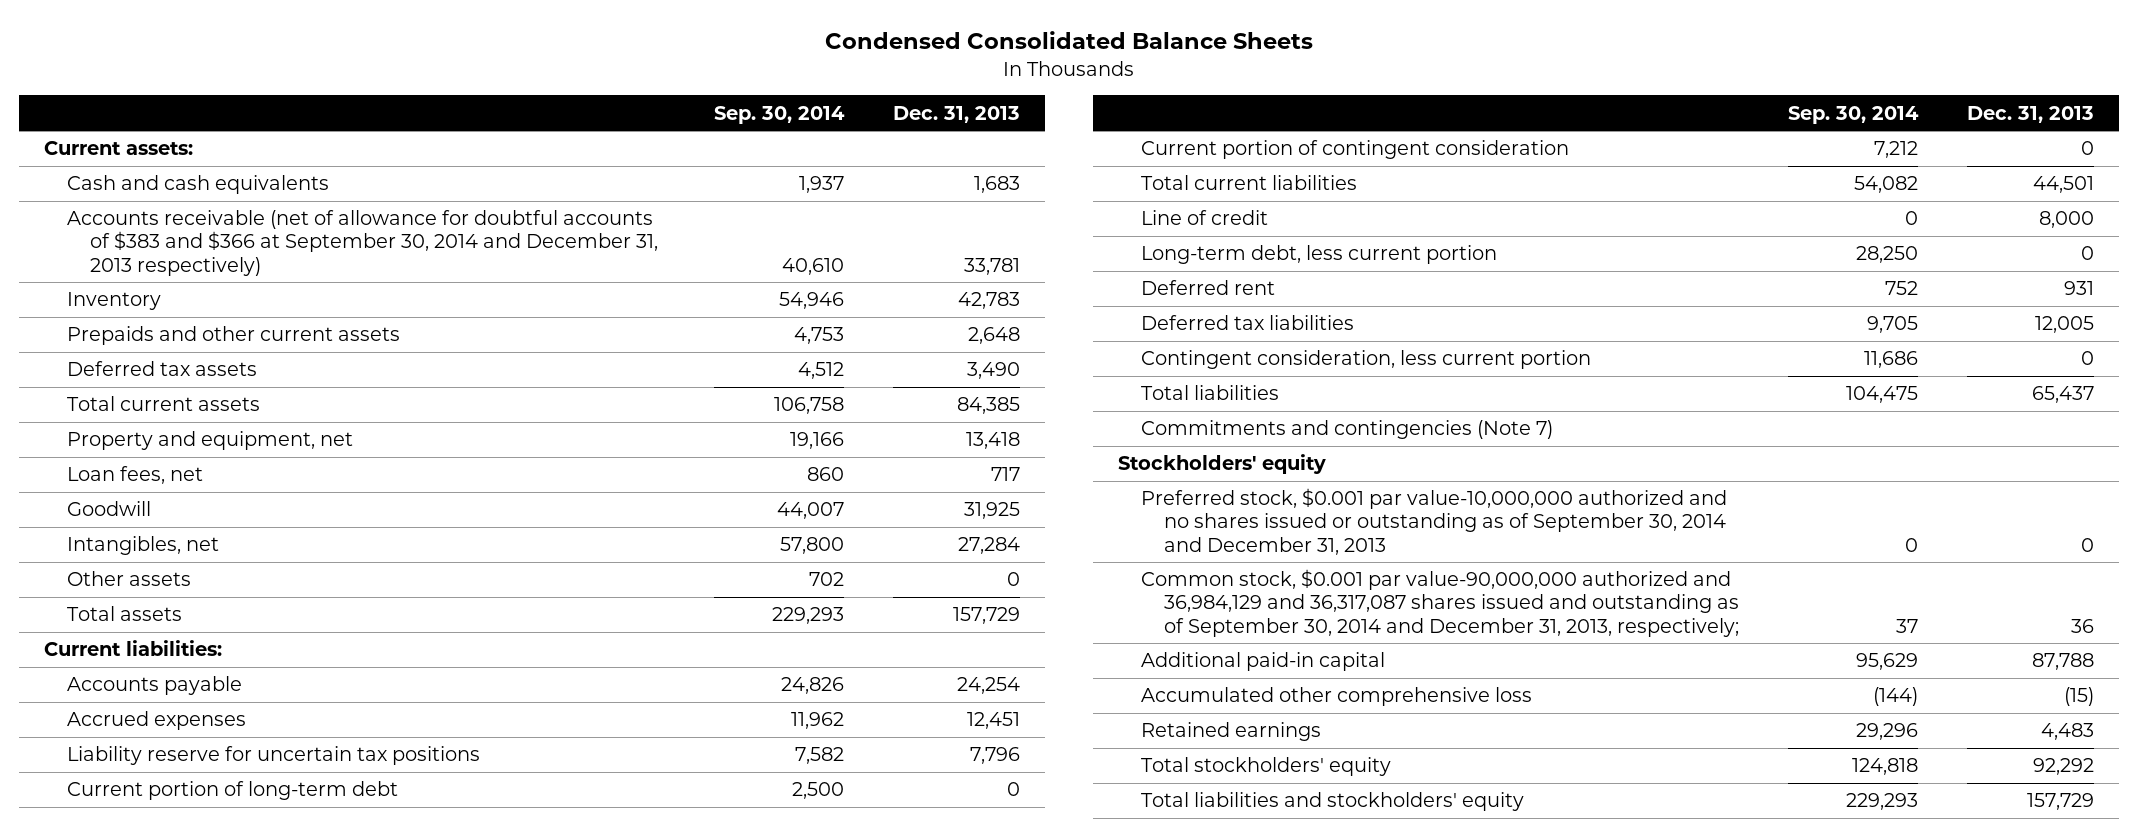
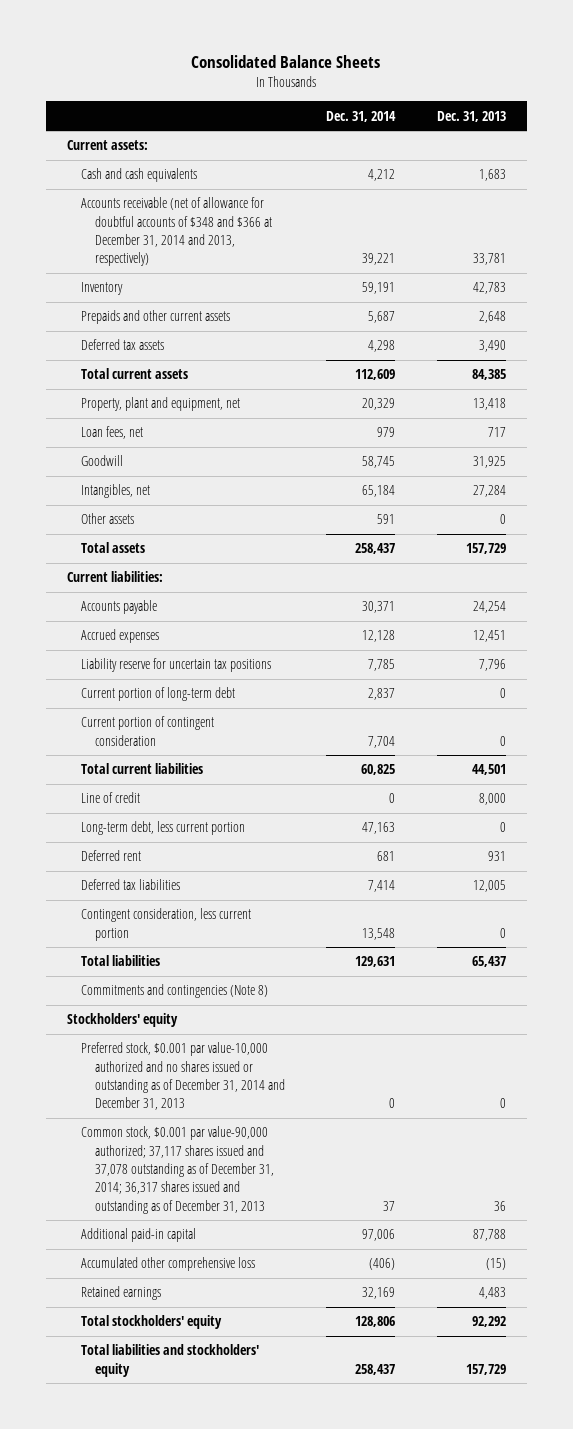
[824,31,1313,50] Condensed Consolidated Balance Sheets -> [191,54,381,68] Consolidated Balance Sheets
[713,105,845,124] Sep. 30, 2014 -> none
none -> [326,110,397,122] Dec. 31, 2014
[66,210,658,276] Accounts receivable (net of allowance for doubtful accounts of $383 and $366 at September 30, 2014 and December 31, 2013 respectively) -> [80,197,272,267] Accounts receivable (net of allowance for doubtful accounts of $348 and $366 at December 31, 2014 and 2013, respectively)
[66,431,353,451] Property and equipment, net -> [80,397,240,412] Property, plant and equipment, net
[1141,420,1554,440] Commitments and contingencies (Note 7) -> [80,984,268,999] Commitments and contingencies (Note 8)
[1141,488,1728,555] Preferred stock, $0.001 par value-10,000,000 authorized and no shares issued or outstanding as of September 30, 2014 and December 31, 2013 -> [80,1042,285,1111] Preferred stock, $0.001 par value-10,000 authorized and no shares issued or outstanding as of December 31, 2014 and December 31, 2013
[1141,569,1740,637] Common stock, $0.001 par value-90,000,000 authorized and 36,984,129 and 36,317,087 shares issued and outstanding as of September 30, 2014 and December 31, 2013, respectively; -> [80,1126,274,1214] Common stock, $0.001 par value-90,000 authorized; 37,117 shares issued and 37,078 outstanding as of December 31, 2014; 36,317 shares issued and outstanding as of December 31, 2013

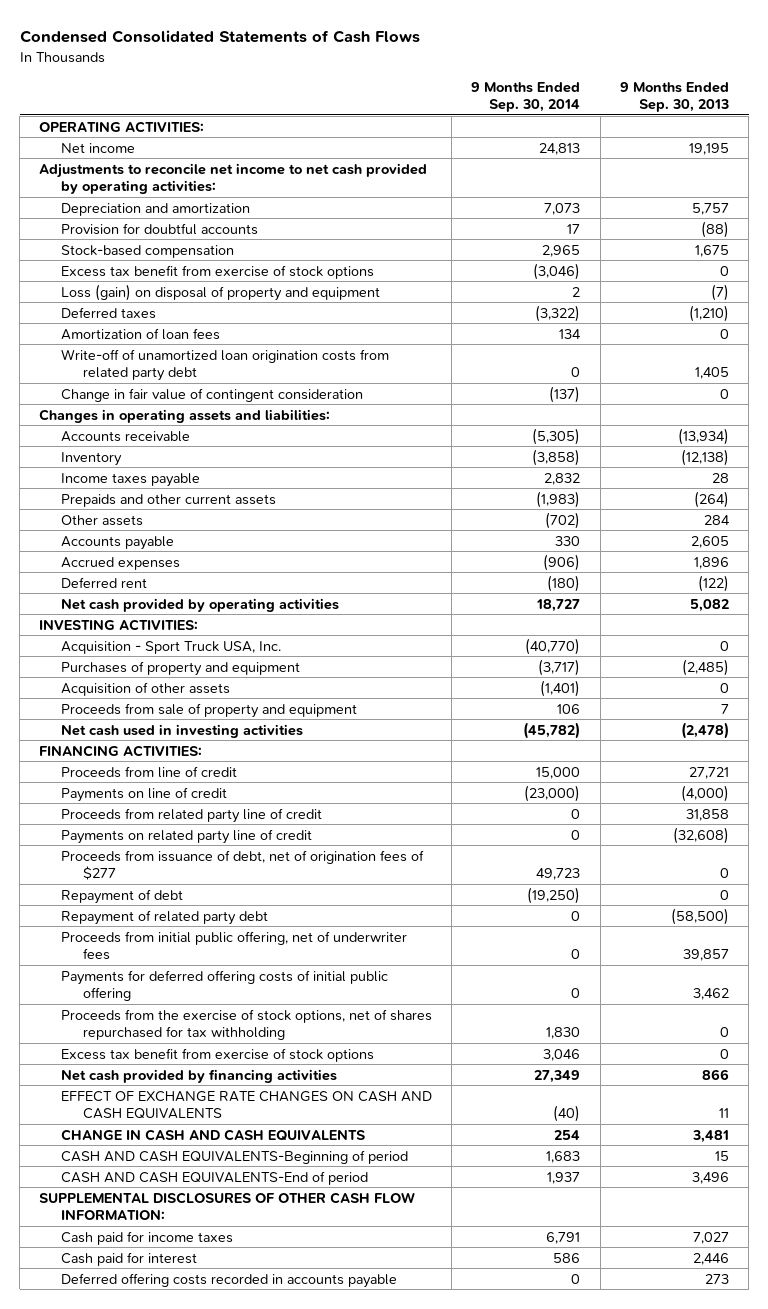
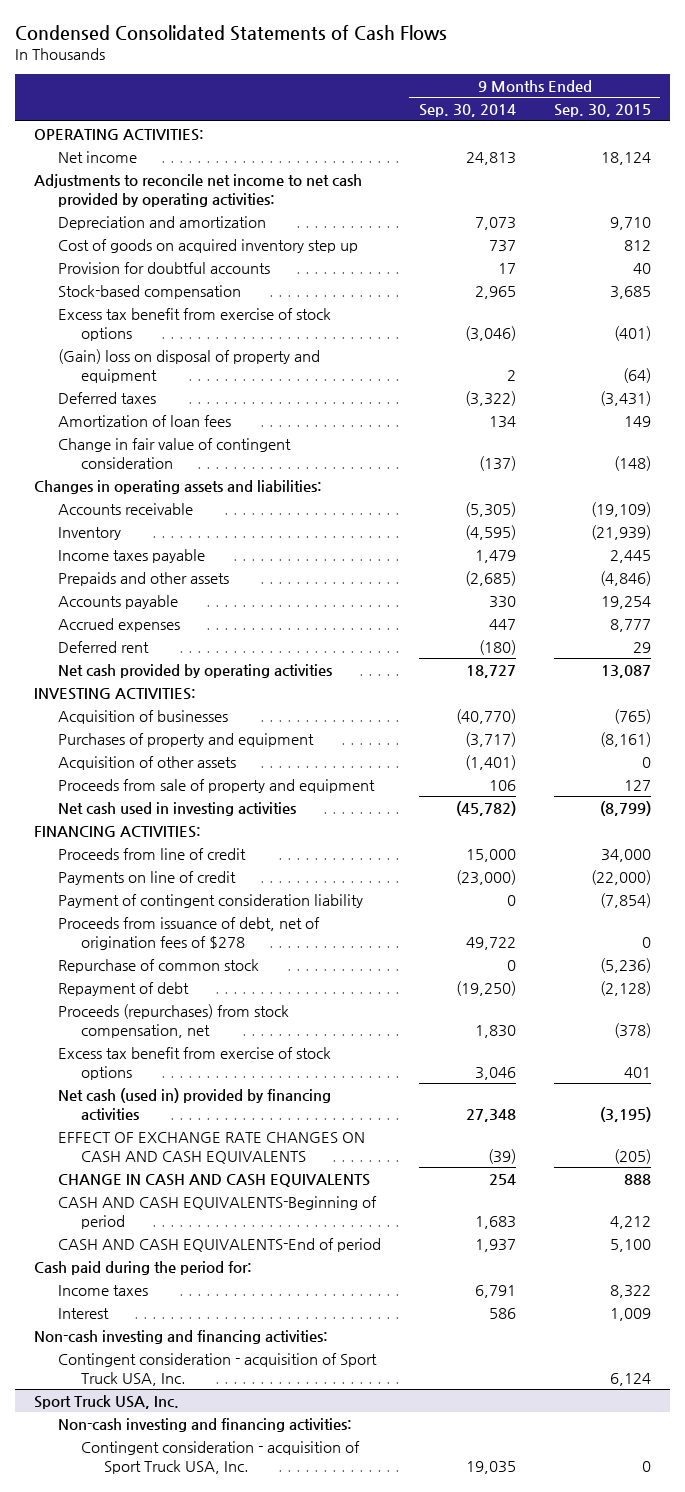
[619,81,729,113] 9 Months Ended Sep. 30, 2013 -> none
none -> [553,104,651,118] Sep. 30, 2015
none -> [57,238,358,253] Cost of goods on acquired inventory step up
[60,283,380,301] Loss (gain) on disposal of property and equipment -> [57,348,320,383] (Gain) loss on disposal of property and equipment
[60,348,389,382] Write-off of unamortized loan origination costs from related party debt -> none
[60,514,143,526] Other assets -> none
[532,448,581,466] (3,858) -> [464,524,516,540] (4,595)
[544,472,581,485] 2,832 -> [474,549,516,563] 1,479
[60,493,276,507] Prepaids and other current assets -> [57,571,229,586] Prepaids and other assets
[536,490,581,508] (1,983) -> [464,570,516,586] (2,685)
[543,553,581,571] (906) -> [488,618,516,630] 447
[60,640,281,654] Acquisition - Sport Truck USA, Inc. -> [57,709,228,724] Acquisition of businesses
[60,807,322,823] Proceeds from related party line of credit -> none
[60,828,312,844] Payments on related party line of credit -> none
none -> [57,893,363,908] Payment of contingent consideration liability
[60,849,424,881] Proceeds from issuance of debt, net of origination fees of $277 -> [57,916,320,950] Proceeds from issuance of debt, net of origination fees of $278
[536,868,581,881] 49,723 -> [465,936,516,950] 49,722
none -> [57,958,259,973] Repurchase of common stock
[60,909,268,925] Repayment of related party debt -> none
[60,930,407,961] Proceeds from initial public offering, net of underwriter fees -> none
[60,969,388,1002] Payments for deferred offering costs of initial public offering -> none
[60,1008,432,1041] Proceeds from the exercise of stock options, net of shares repurchased for tax withholding -> [57,1003,289,1038] Proceeds (repurchases) from stock compensation, net
[60,1068,337,1083] Net cash provided by financing activities -> [57,1087,331,1120] Net cash (used in) provided by financing activities
[534,1069,581,1083] 27,349 -> [465,1108,516,1122] 27,348
[553,1105,581,1123] (40) -> [487,1148,516,1164] (39)
[39,1191,416,1221] SUPPLEMENTAL DISCLOSURES OF OTHER CASH FLOW INFORMATION: -> none
[60,1272,397,1288] Deferred offering costs recorded in accounts payable -> none
none -> [34,1260,253,1275] Cash paid during the period for:
[60,1230,233,1245] Cash paid for income taxes -> [57,1284,148,1296] Income taxes
[60,1251,197,1266] Cash paid for interest -> [57,1307,109,1319] Interest
none -> [34,1329,329,1344] Non-cash investing and financing activities:
none -> [57,1352,377,1386] Contingent consideration - acquisition of Sport Truck USA, Inc.
none -> [34,1394,180,1409] Sport Truck USA, Inc.
none -> [57,1417,352,1432] Non-cash investing and financing activities:
none -> [80,1440,360,1474] Contingent consideration - acquisition of Sport Truck USA, Inc.

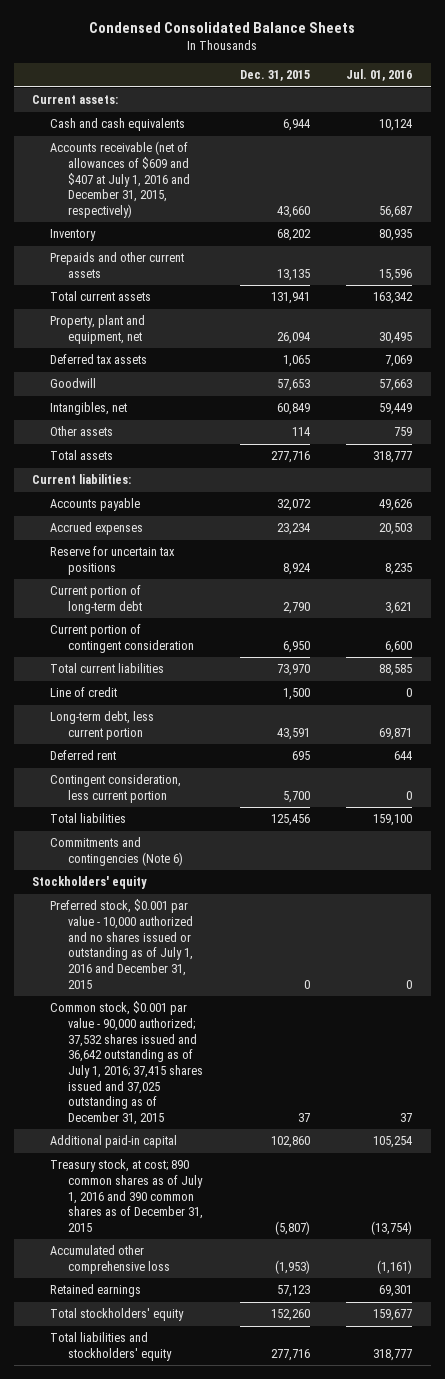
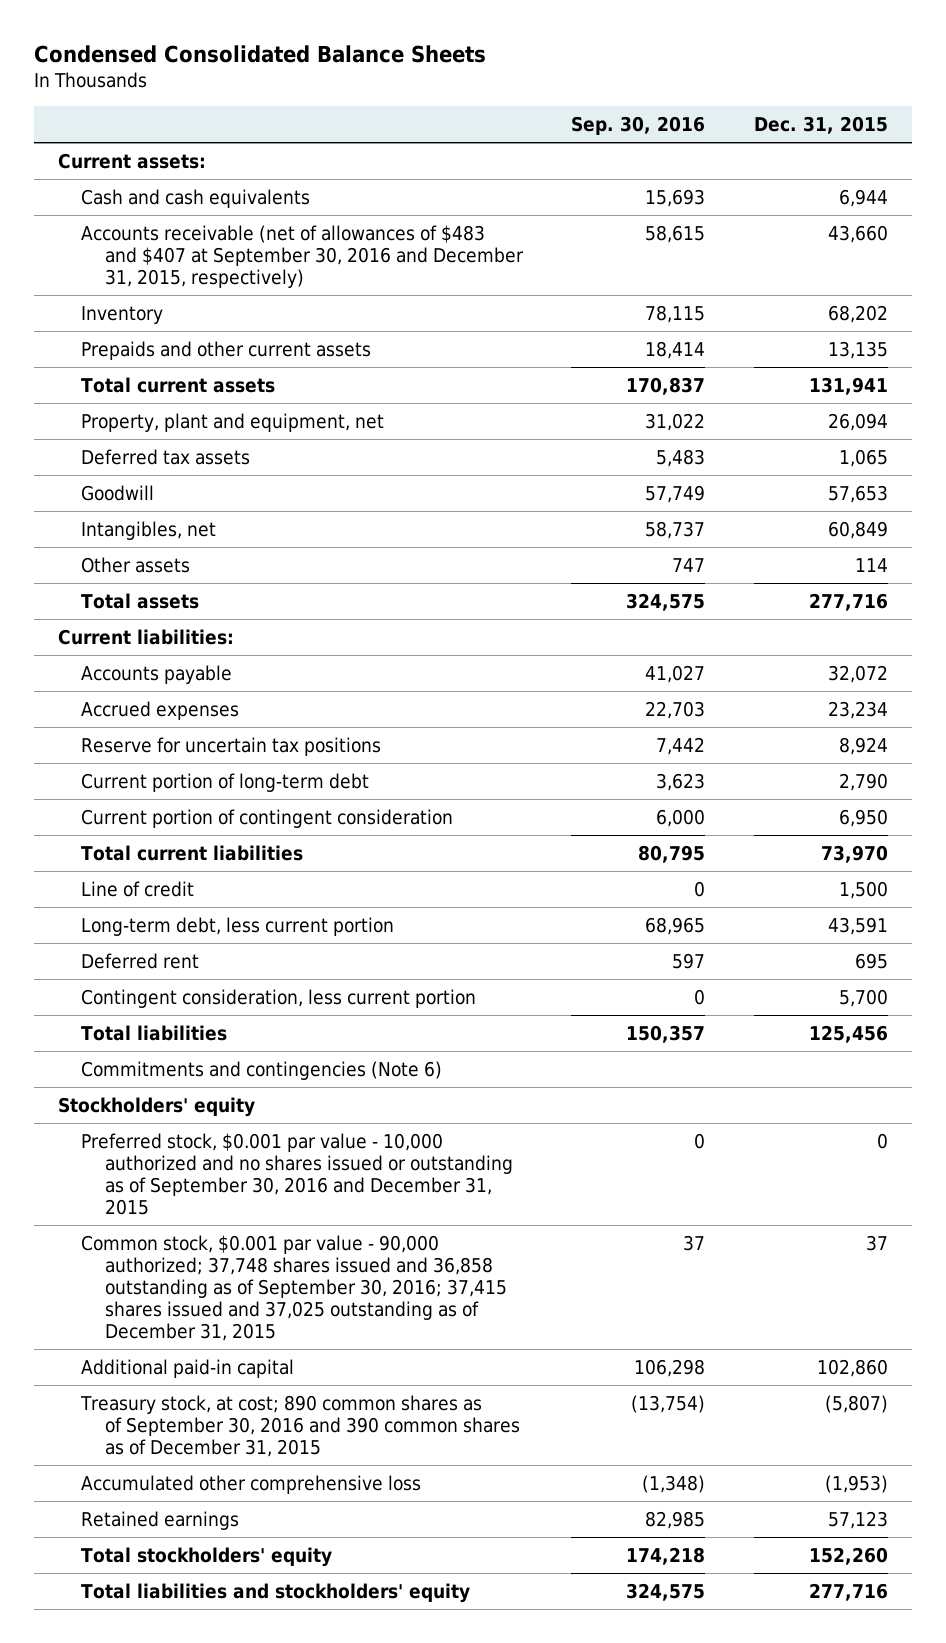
[346,69,413,82] Jul. 01, 2016 -> none
none -> [571,115,706,135] Sep. 30, 2016
[50,141,191,219] Accounts receivable (net of allowances of $609 and $407 at July 1, 2016 and December 31, 2015, respectively) -> [81,224,524,288] Accounts receivable (net of allowances of $483 and $407 at September 30, 2016 and December 31, 2015, respectively)
[50,899,194,989] Preferred stock, $0.001 par value - 10,000 authorized and no shares issued or outstanding as of July 1, 2016 and December 31, 2015 -> [81,1132,513,1215] Preferred stock, $0.001 par value - 10,000 authorized and no shares issued or outstanding as of September 30, 2016 and December 31, 2015
[50,1001,204,1126] Common stock, $0.001 par value - 90,000 authorized; 37,532 shares issued and 36,642 outstanding as of July 1, 2016; 37,415 shares issued and 37,025 outstanding as of December 31, 2015 -> [81,1234,507,1341] Common stock, $0.001 par value - 90,000 authorized; 37,748 shares issued and 36,858 outstanding as of September 30, 2016; 37,415 shares issued and 37,025 outstanding as of December 31, 2015
[50,1159,204,1233] Treasury stock, at cost; 890 common shares as of July 1, 2016 and 390 common shares as of December 31, 2015 -> [80,1394,520,1457] Treasury stock, at cost; 890 common shares as of September 30, 2016 and 390 common shares as of December 31, 2015

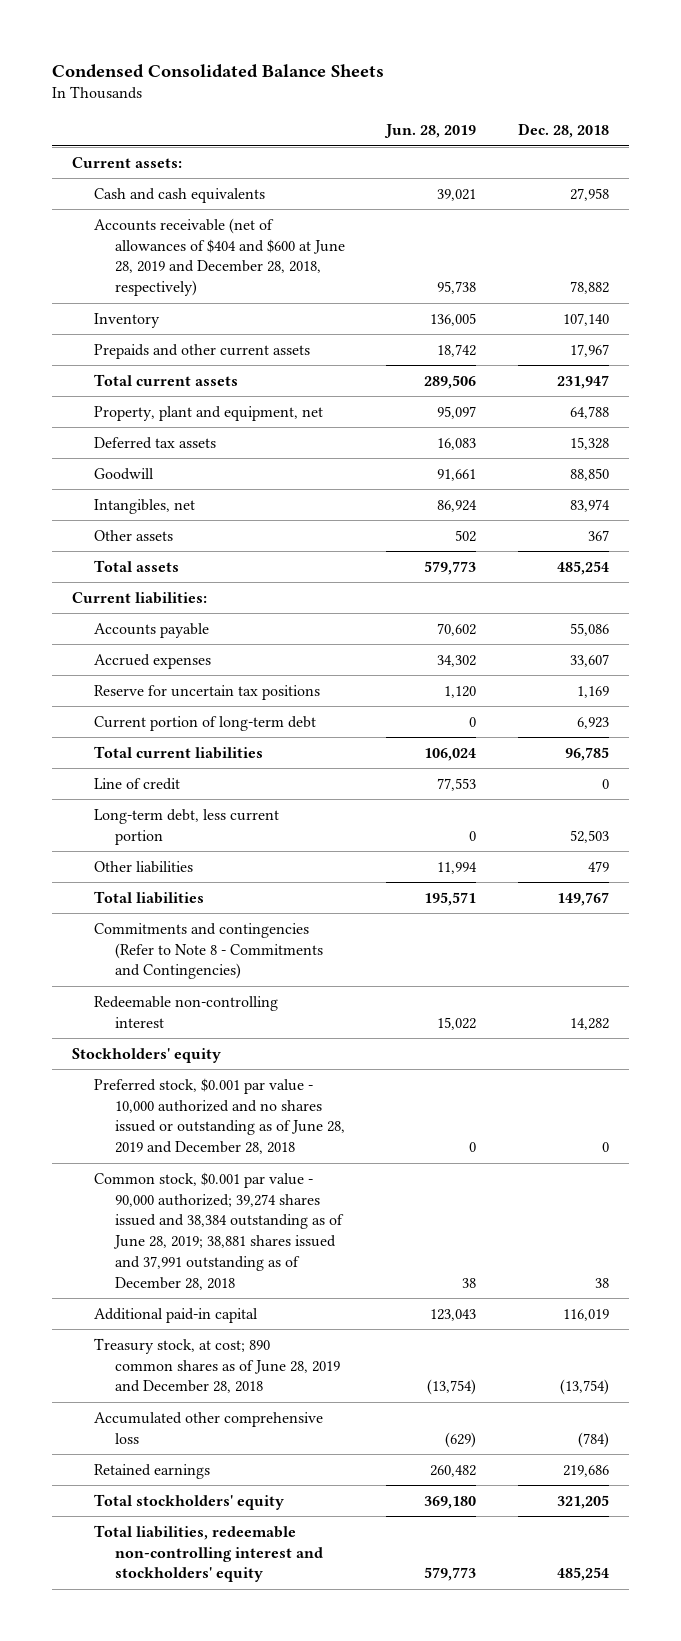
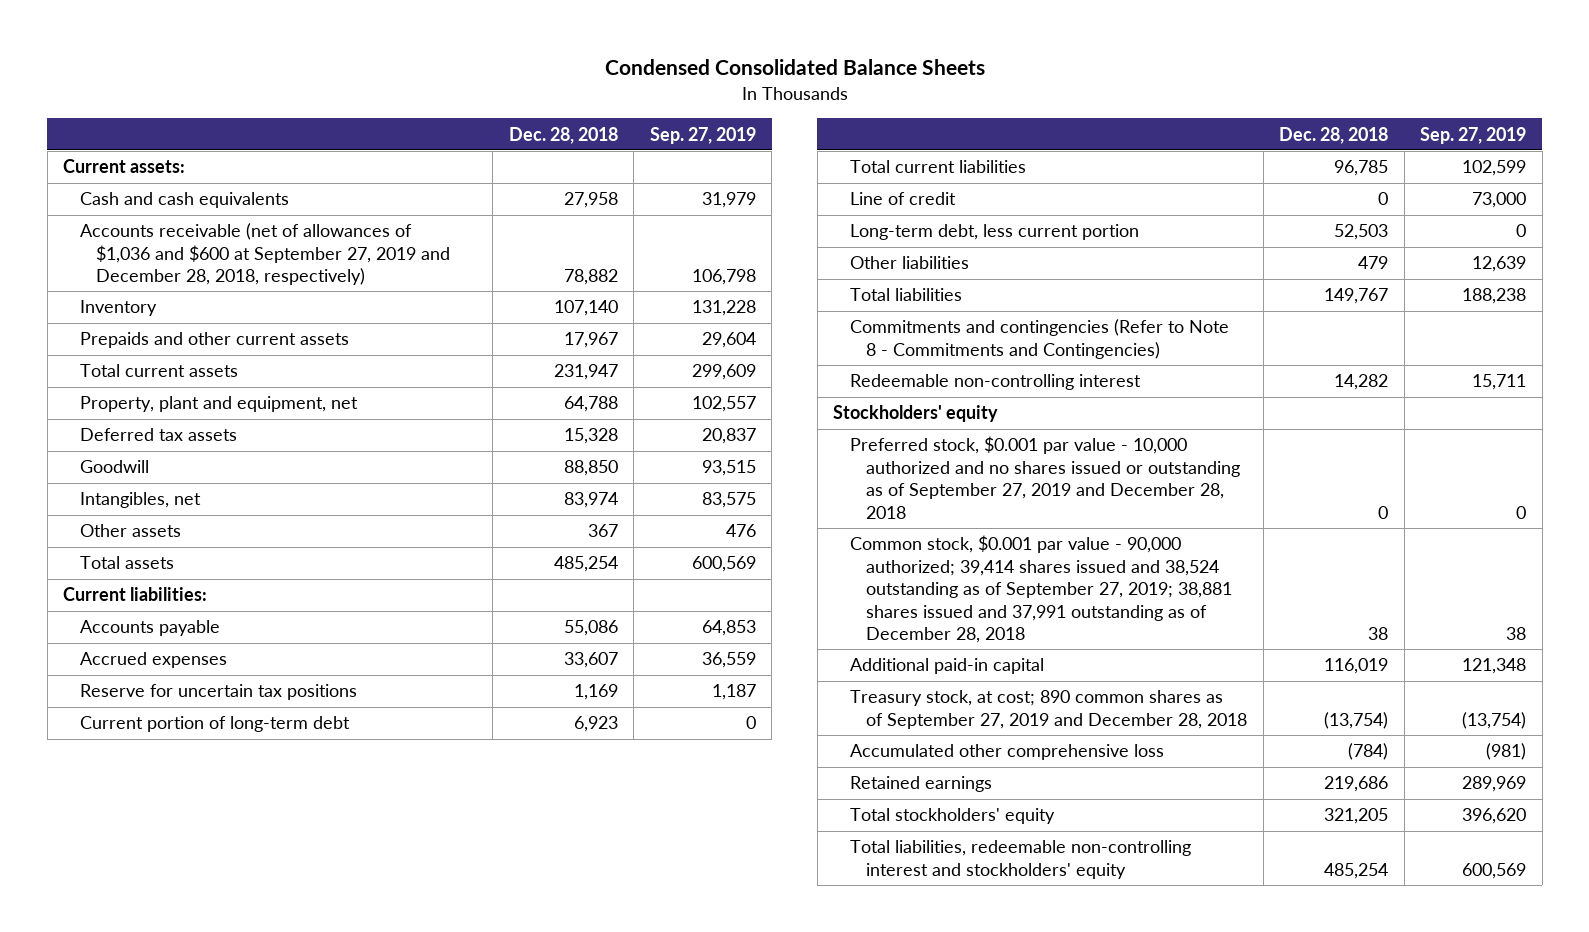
[384,124,477,139] Jun. 28, 2019 -> none
none -> [649,126,756,144] Sep. 27, 2019
[93,217,346,297] Accounts receivable (net of allowances of $404 and $600 at June 28, 2019 and December 28, 2018, respectively) -> [79,223,450,286] Accounts receivable (net of allowances of $1,036 and $600 at September 27, 2019 and December 28, 2018, respectively)
[93,1077,346,1155] Preferred stock, $0.001 par value - 10,000 authorized and no shares issued or outstanding as of June 28, 2019 and December 28, 2018 -> [849,436,1241,519] Preferred stock, $0.001 par value - 10,000 authorized and no shares issued or outstanding as of September 27, 2019 and December 28, 2018
[93,1171,345,1290] Common stock, $0.001 par value - 90,000 authorized; 39,274 shares issued and 38,384 outstanding as of June 28, 2019; 38,881 shares issued and 37,991 outstanding as of December 28, 2018 -> [849,535,1233,643] Common stock, $0.001 par value - 90,000 authorized; 39,414 shares issued and 38,524 outstanding as of September 27, 2019; 38,881 shares issued and 37,991 outstanding as of December 28, 2018
[93,1337,341,1394] Treasury stock, at cost; 890 common shares as of June 28, 2019 and December 28, 2018 -> [849,690,1248,729] Treasury stock, at cost; 890 common shares as of September 27, 2019 and December 28, 2018

